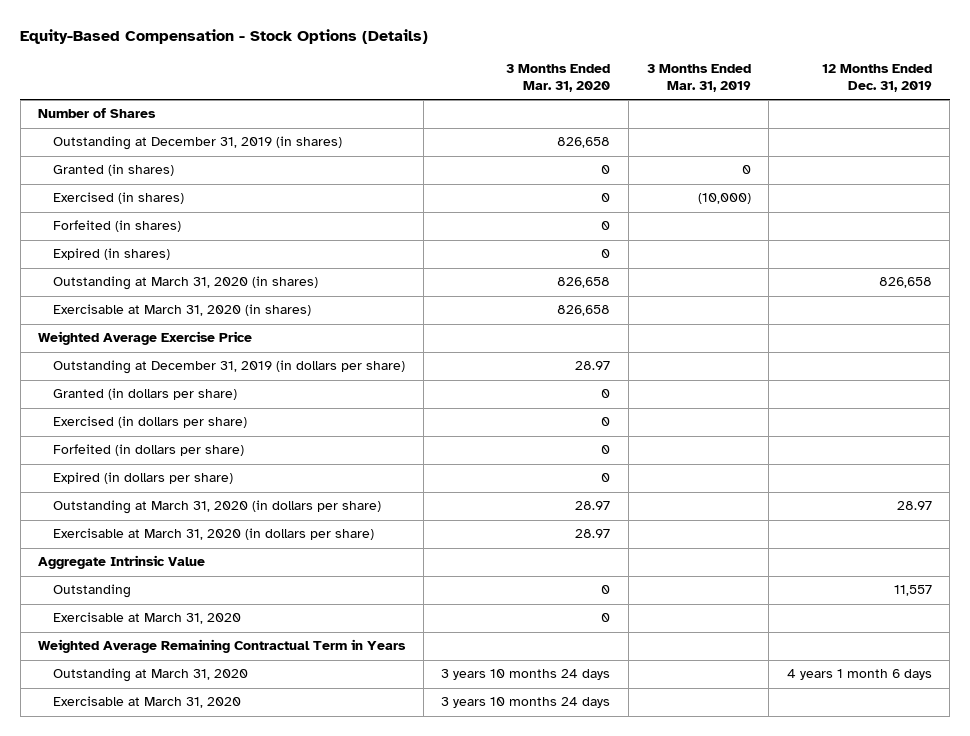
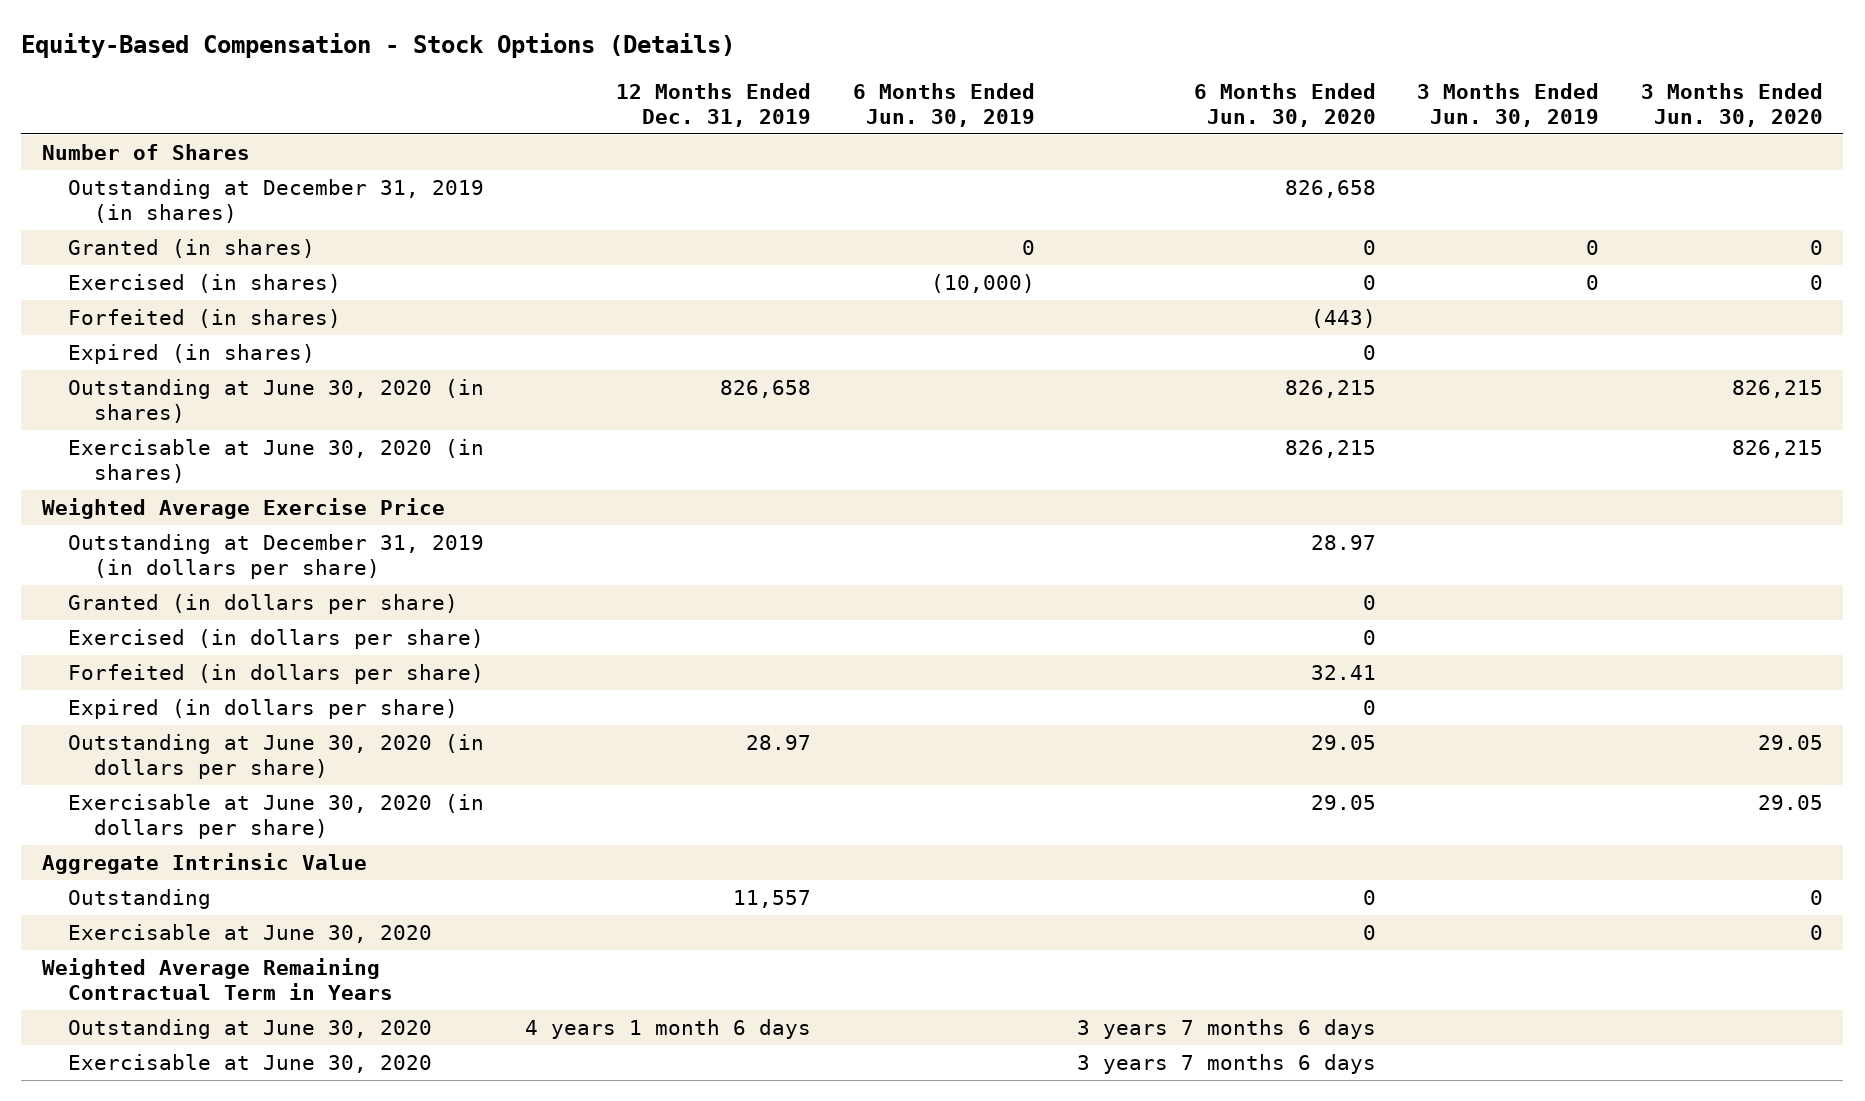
[506,63,611,92] 3 Months Ended Mar. 31, 2020 -> none
[646,63,751,92] 3 Months Ended Mar. 31, 2019 -> none
none -> [852,82,1035,127] 6 Months Ended Jun. 30, 2019
none -> [1193,82,1376,127] 6 Months Ended Jun. 30, 2020
none -> [1417,82,1600,127] 3 Months Ended Jun. 30, 2019
none -> [1640,82,1823,127] 3 Months Ended Jun. 30, 2020
[52,276,318,291] Outstanding at March 31, 2020 (in shares) -> [67,379,484,423] Outstanding at June 30, 2020 (in shares)
[52,304,311,317] Exercisable at March 31, 2020 (in shares) -> [67,439,484,483] Exercisable at June 30, 2020 (in shares)
[52,500,381,515] Outstanding at March 31, 2020 (in dollars per share) -> [67,734,484,779] Outstanding at June 30, 2020 (in dollars per share)
[52,528,374,541] Exercisable at March 31, 2020 (in dollars per share) -> [67,794,484,839] Exercisable at June 30, 2020 (in dollars per share)
[52,612,241,625] Exercisable at March 31, 2020 -> [67,924,432,944] Exercisable at June 30, 2020
[52,668,248,683] Outstanding at March 31, 2020 -> [67,1019,432,1040] Outstanding at June 30, 2020
[52,696,241,709] Exercisable at March 31, 2020 -> [67,1054,432,1074] Exercisable at June 30, 2020

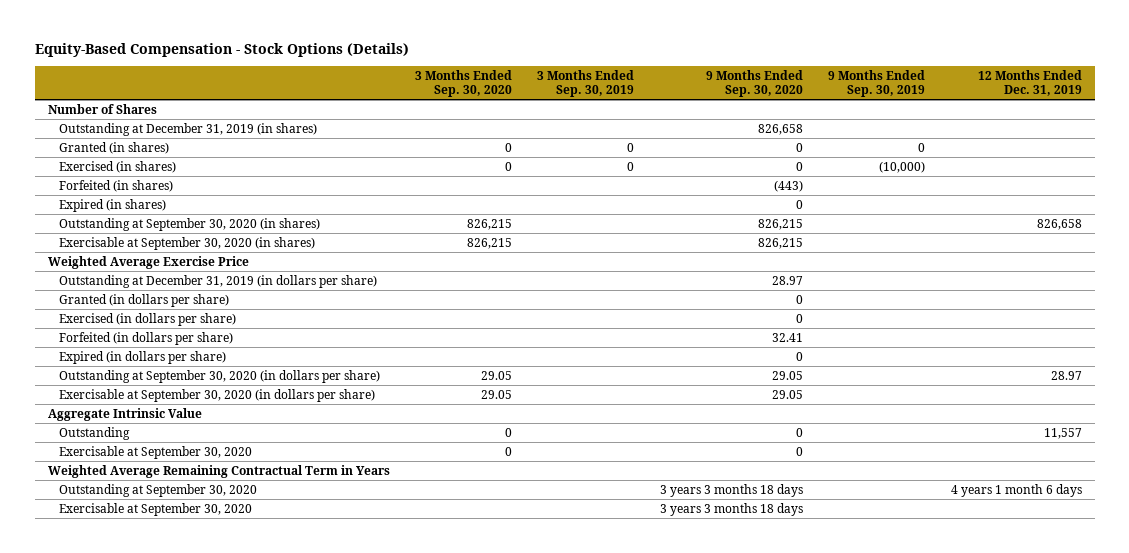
[852,82,1035,127] 6 Months Ended Jun. 30, 2019 -> none
[1193,82,1376,127] 6 Months Ended Jun. 30, 2020 -> none
[1417,82,1600,127] 3 Months Ended Jun. 30, 2019 -> none
[1640,82,1823,127] 3 Months Ended Jun. 30, 2020 -> none
none -> [414,69,512,98] 3 Months Ended Sep. 30, 2020
none -> [537,69,635,98] 3 Months Ended Sep. 30, 2019
none -> [705,69,803,98] 9 Months Ended Sep. 30, 2020
none -> [828,69,926,98] 9 Months Ended Sep. 30, 2019
[67,379,484,423] Outstanding at June 30, 2020 (in shares) -> [58,218,320,232] Outstanding at September 30, 2020 (in shares)
[67,439,484,483] Exercisable at June 30, 2020 (in shares) -> [58,237,315,251] Exercisable at September 30, 2020 (in shares)
[67,734,484,779] Outstanding at June 30, 2020 (in dollars per share) -> [58,370,380,384] Outstanding at September 30, 2020 (in dollars per share)
[67,794,484,839] Exercisable at June 30, 2020 (in dollars per share) -> [58,389,375,403] Exercisable at September 30, 2020 (in dollars per share)
[67,924,432,944] Exercisable at June 30, 2020 -> [58,446,252,460] Exercisable at September 30, 2020
[67,1019,432,1040] Outstanding at June 30, 2020 -> [58,484,257,498] Outstanding at September 30, 2020
[67,1054,432,1074] Exercisable at June 30, 2020 -> [58,503,252,517] Exercisable at September 30, 2020

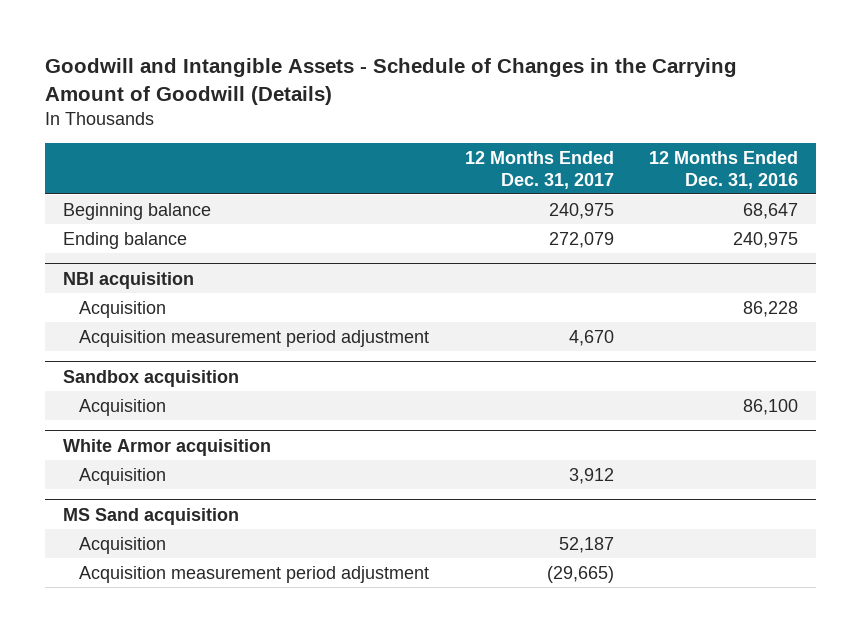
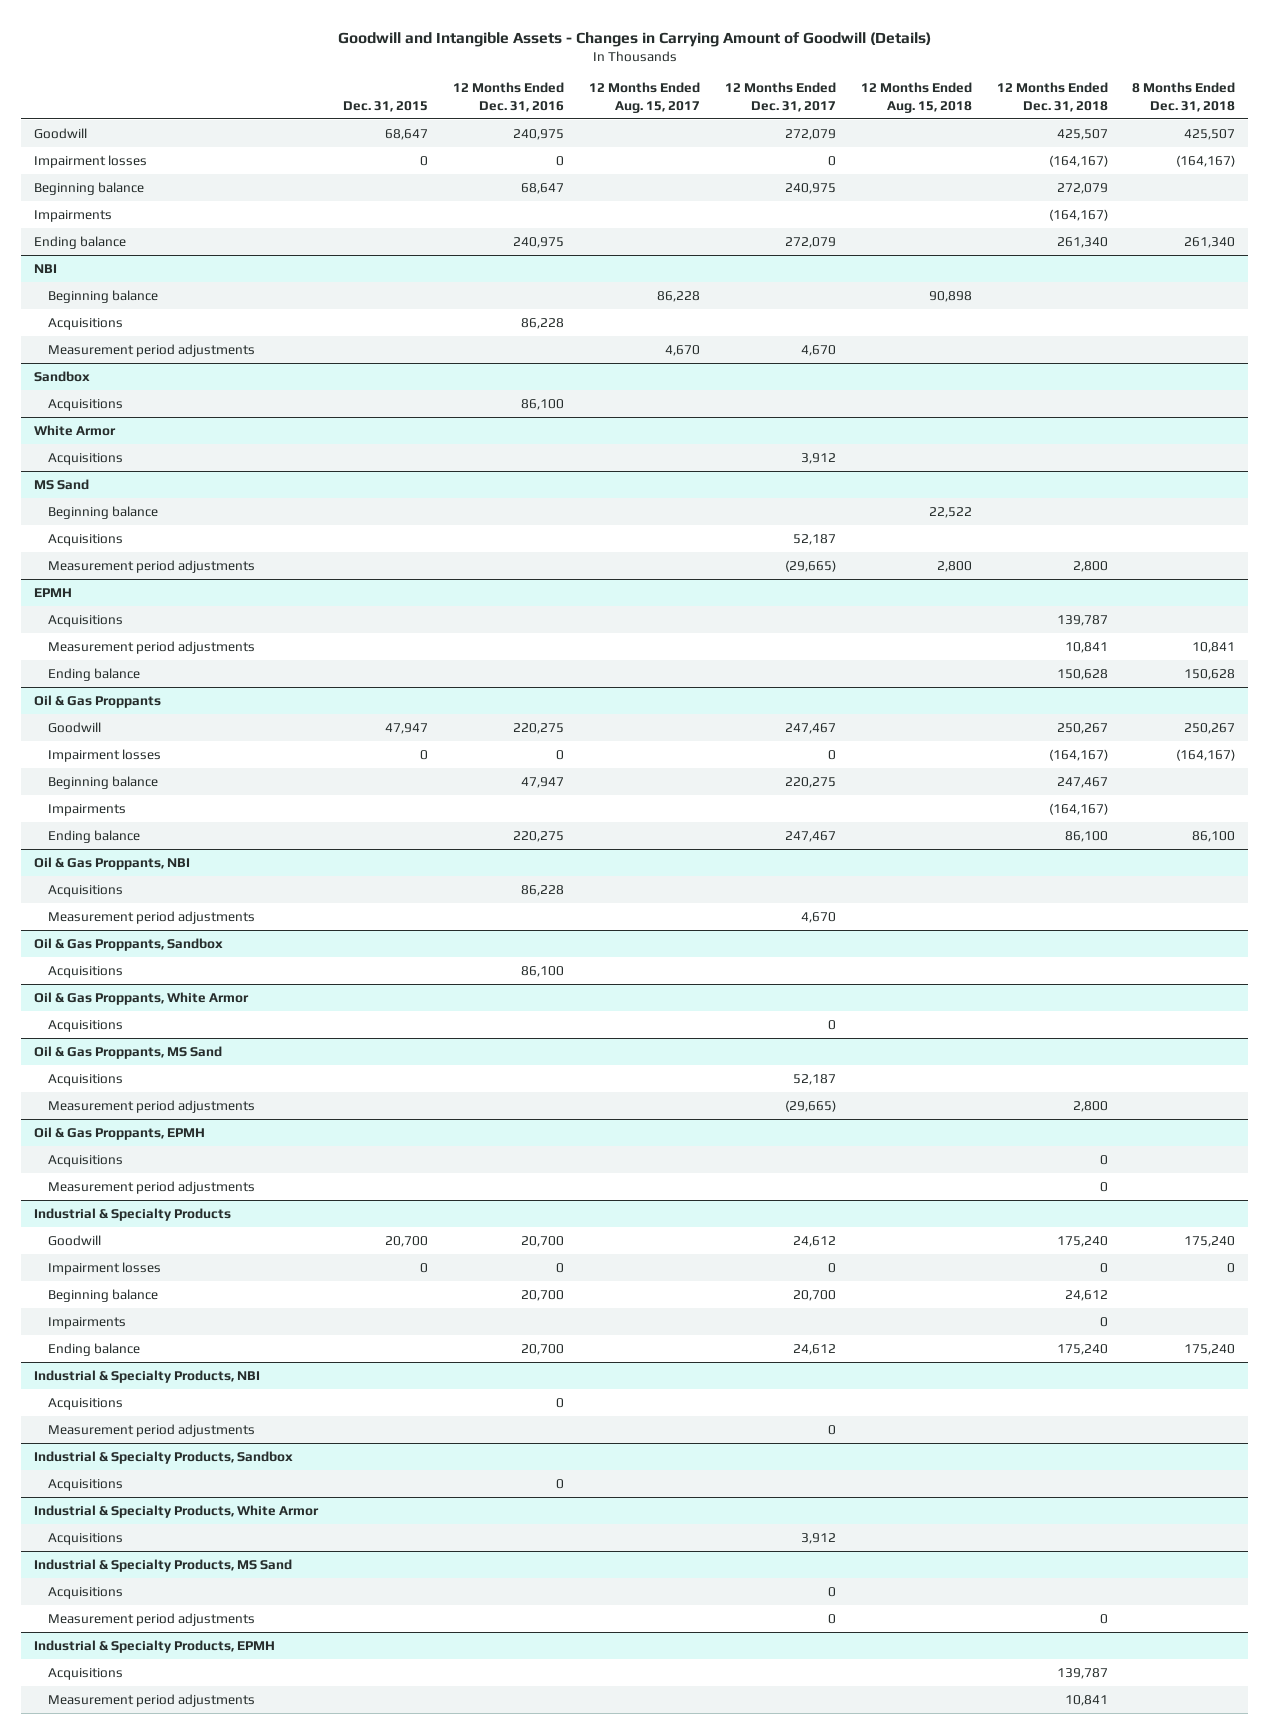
[45,58,738,105] Goodwill and Intangible Assets - Schedule of Changes in the Carrying Amount of Goodwill (Details) -> [337,31,931,47] Goodwill and Intangible Assets - Changes in Carrying Amount of Goodwill (Details)
none -> [342,100,428,112] Dec. 31, 2015
none -> [588,82,700,113] 12 Months Ended Aug. 15, 2017
none -> [860,82,972,113] 12 Months Ended Aug. 15, 2018
none -> [996,82,1108,112] 12 Months Ended Dec. 31, 2018
none -> [1132,82,1236,112] 8 Months Ended Dec. 31, 2018
none -> [33,127,87,139] Goodwill
none -> [33,154,147,168] Impairment losses
none -> [33,209,112,222] Impairments
[62,271,194,289] NBI acquisition -> [33,263,57,273] NBI
none -> [48,289,159,303] Beginning balance
[78,300,166,318] Acquisition -> [48,317,124,330] Acquisitions
[78,329,429,347] Acquisition measurement period adjustment -> [48,343,256,357] Measurement period adjustments
[62,369,239,387] Sandbox acquisition -> [33,370,90,382] Sandbox
[78,398,166,416] Acquisition -> [48,398,124,411] Acquisitions
[62,438,271,456] White Armor acquisition -> [33,424,116,436] White Armor
[78,467,166,485] Acquisition -> [48,452,124,465] Acquisitions
[62,507,239,525] MS Sand acquisition -> [33,478,89,490] MS Sand
none -> [48,505,159,519] Beginning balance
[78,536,166,554] Acquisition -> [48,533,124,546] Acquisitions
[78,565,429,583] Acquisition measurement period adjustment -> [48,559,256,573] Measurement period adjustments
none -> [33,587,72,597] EPMH
none -> [48,614,124,627] Acquisitions
none -> [48,640,256,654] Measurement period adjustments
none -> [48,667,141,681] Ending balance
none -> [33,694,161,708] Oil & Gas Proppants
none -> [48,721,102,733] Goodwill
none -> [48,748,162,762] Impairment losses
none -> [48,775,159,789] Beginning balance
none -> [48,803,127,816] Impairments
none -> [48,829,141,843] Ending balance
none -> [33,856,190,870] Oil & Gas Proppants, NBI
none -> [48,884,124,897] Acquisitions
none -> [48,910,256,924] Measurement period adjustments
none -> [33,937,223,951] Oil & Gas Proppants, Sandbox
none -> [48,965,124,978] Acquisitions
none -> [33,991,249,1005] Oil & Gas Proppants, White Armor
none -> [48,1019,124,1032] Acquisitions
none -> [33,1045,222,1059] Oil & Gas Proppants, MS Sand
none -> [48,1073,124,1086] Acquisitions
none -> [48,1099,256,1113] Measurement period adjustments
none -> [33,1126,205,1140] Oil & Gas Proppants, EPMH
none -> [48,1154,124,1167] Acquisitions
none -> [48,1180,256,1194] Measurement period adjustments
none -> [33,1207,231,1221] Industrial & Specialty Products
none -> [48,1234,102,1246] Goodwill
none -> [48,1261,162,1275] Impairment losses
none -> [48,1288,159,1302] Beginning balance
none -> [48,1316,127,1329] Impairments
none -> [48,1342,141,1356] Ending balance
none -> [33,1369,260,1383] Industrial & Specialty Products, NBI
none -> [48,1397,124,1410] Acquisitions
none -> [48,1423,256,1437] Measurement period adjustments
none -> [33,1450,293,1464] Industrial & Specialty Products, Sandbox
none -> [48,1478,124,1491] Acquisitions
none -> [33,1504,319,1518] Industrial & Specialty Products, White Armor
none -> [48,1532,124,1545] Acquisitions
none -> [33,1558,292,1572] Industrial & Specialty Products, MS Sand
none -> [48,1586,124,1599] Acquisitions
none -> [48,1612,256,1626] Measurement period adjustments
none -> [33,1639,275,1653] Industrial & Specialty Products, EPMH
none -> [48,1667,124,1680] Acquisitions
none -> [48,1693,256,1707] Measurement period adjustments

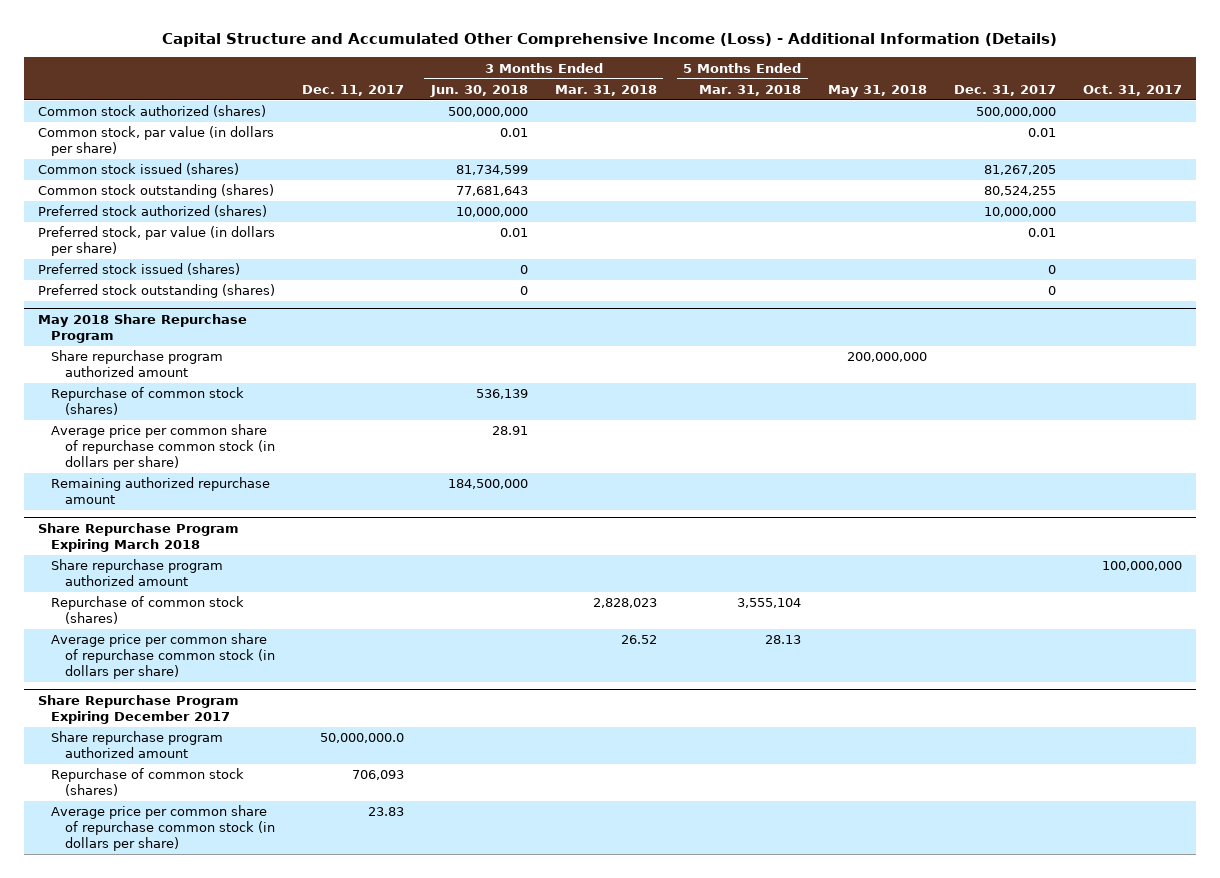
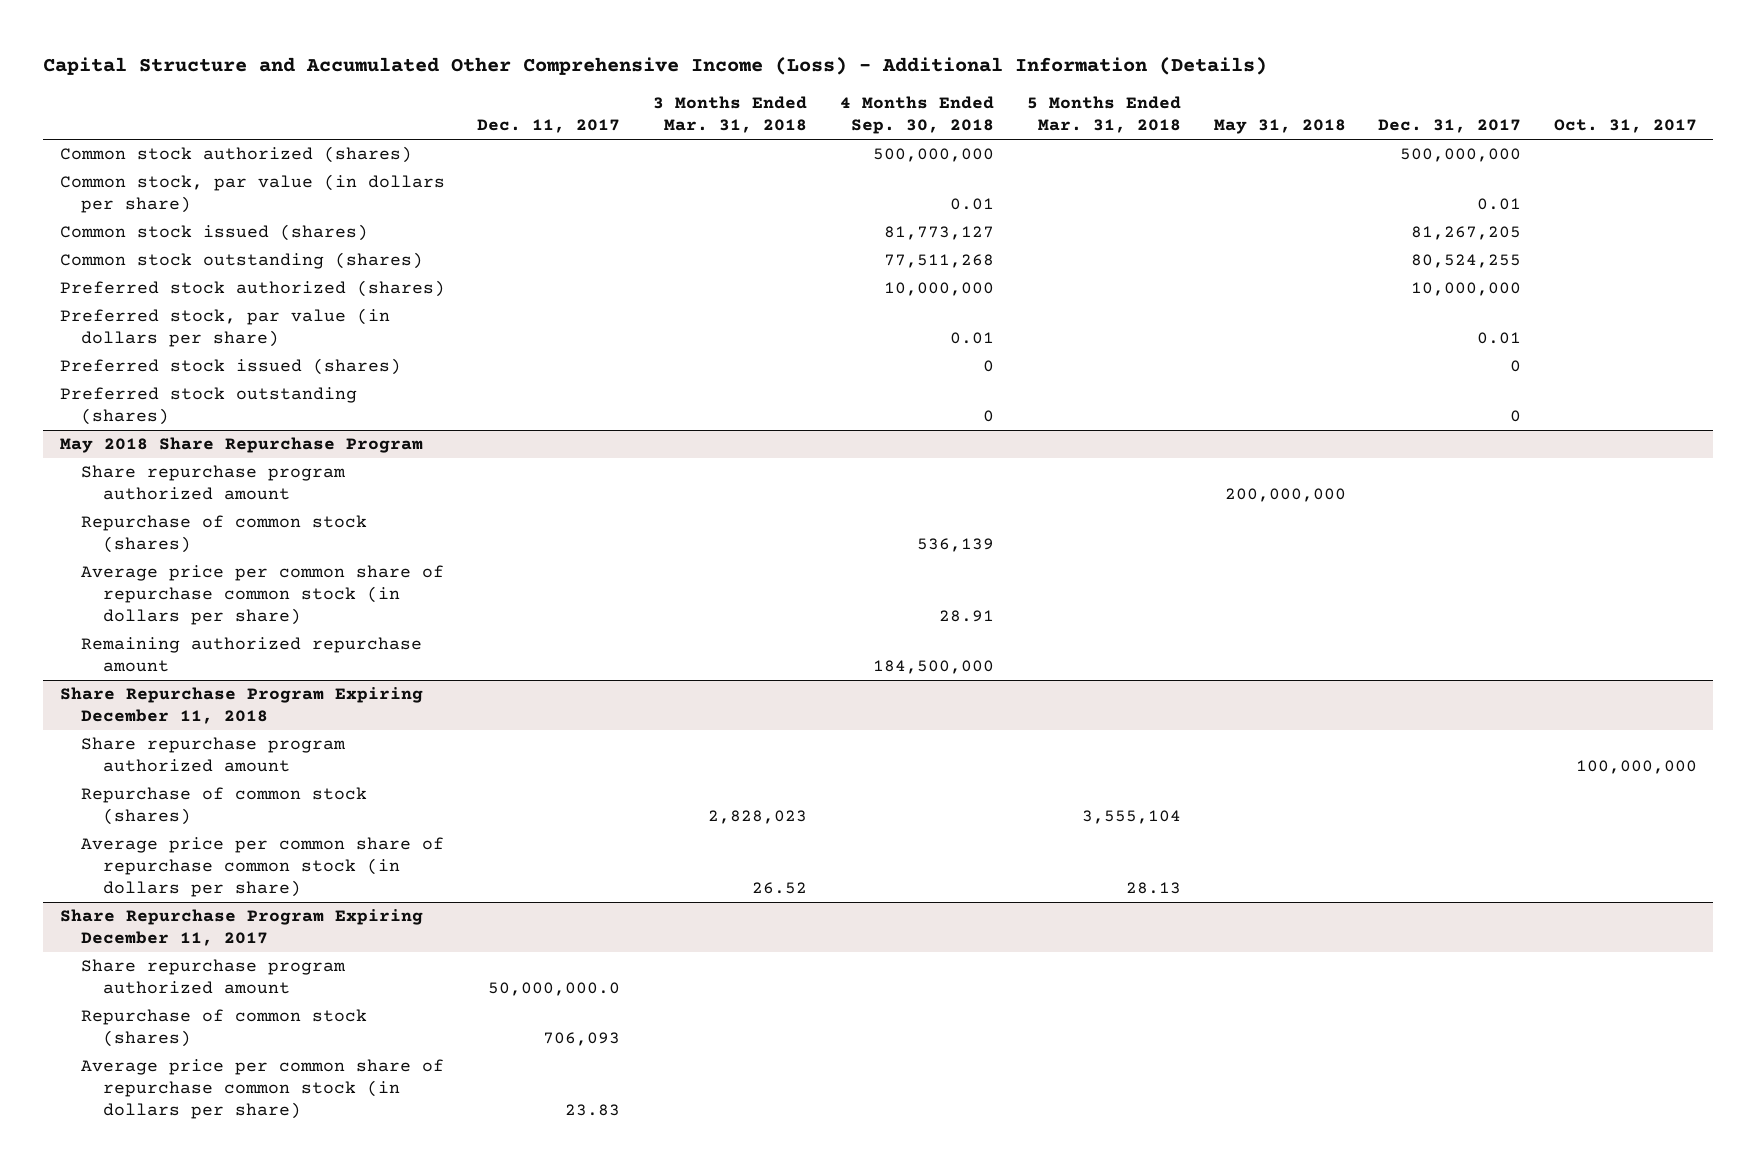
[429,84,528,97] Jun. 30, 2018 -> none
none -> [840,96,995,135] 4 Months Ended Sep. 30, 2018
[37,523,239,552] Share Repurchase Program Expiring March 2018 -> [59,687,423,725] Share Repurchase Program Expiring December 11, 2018
[37,695,239,724] Share Repurchase Program Expiring December 2017 -> [59,909,423,947] Share Repurchase Program Expiring December 11, 2017

